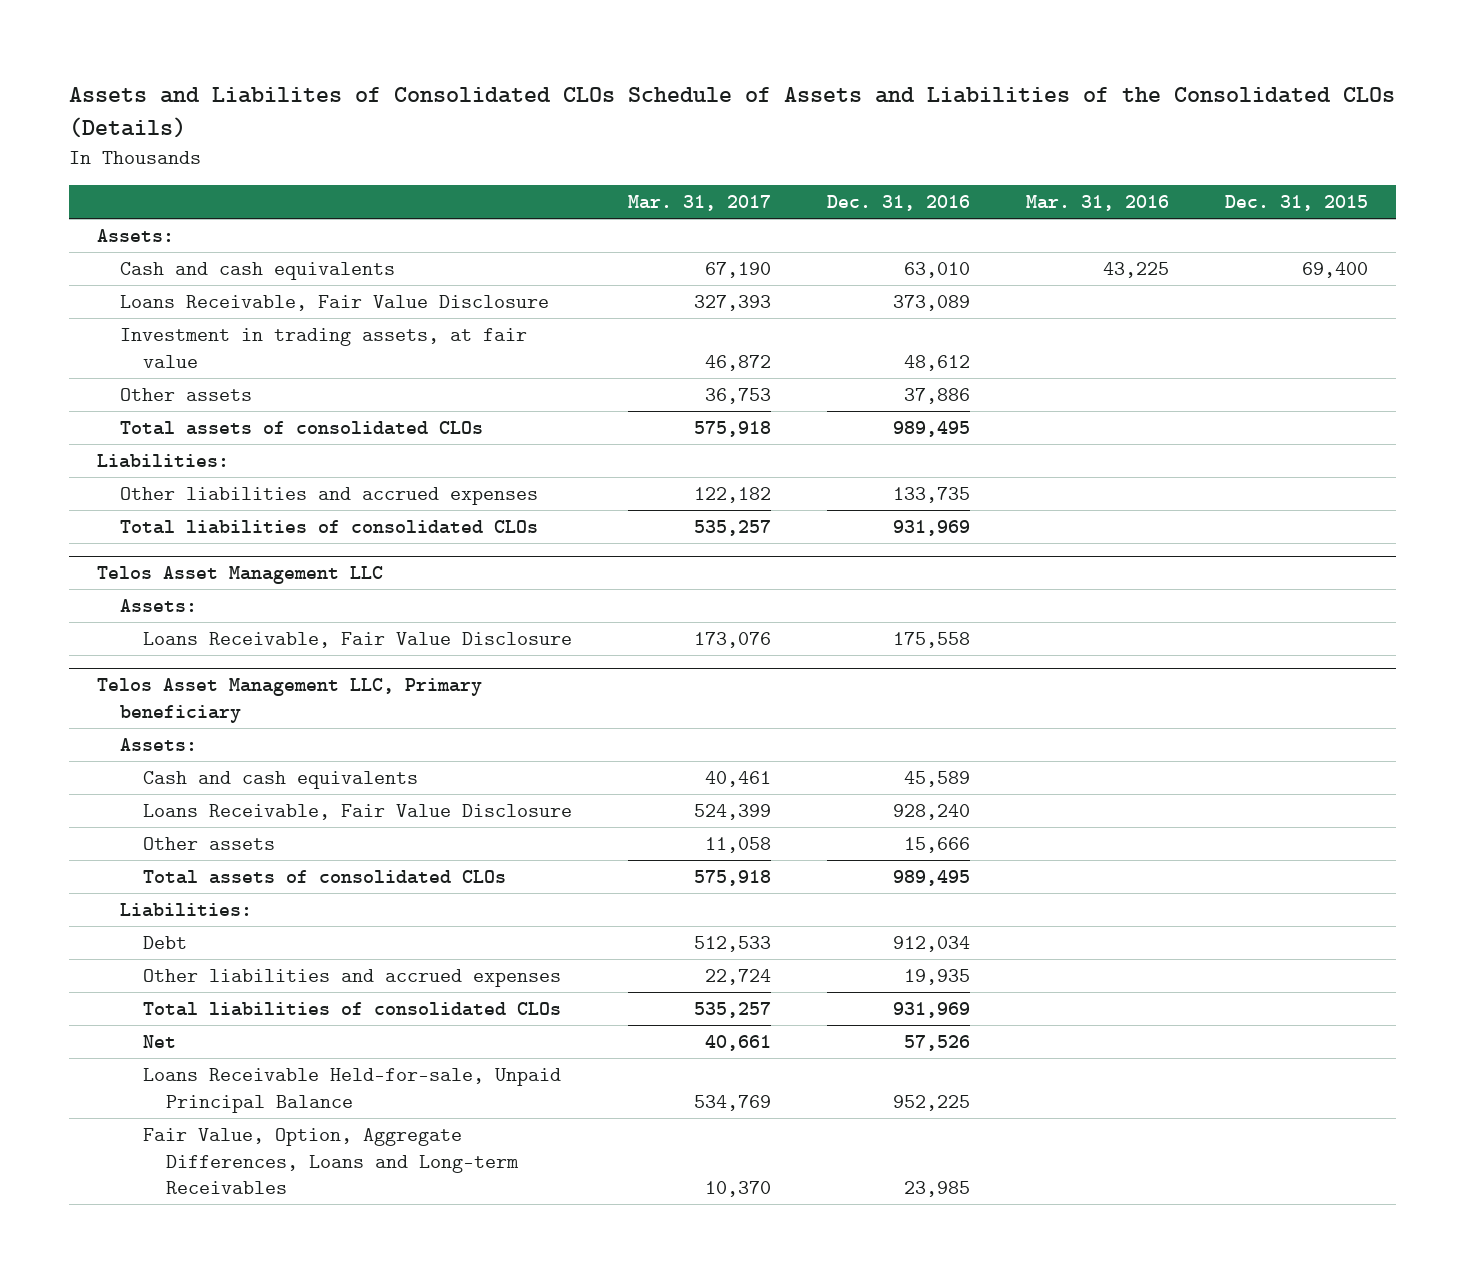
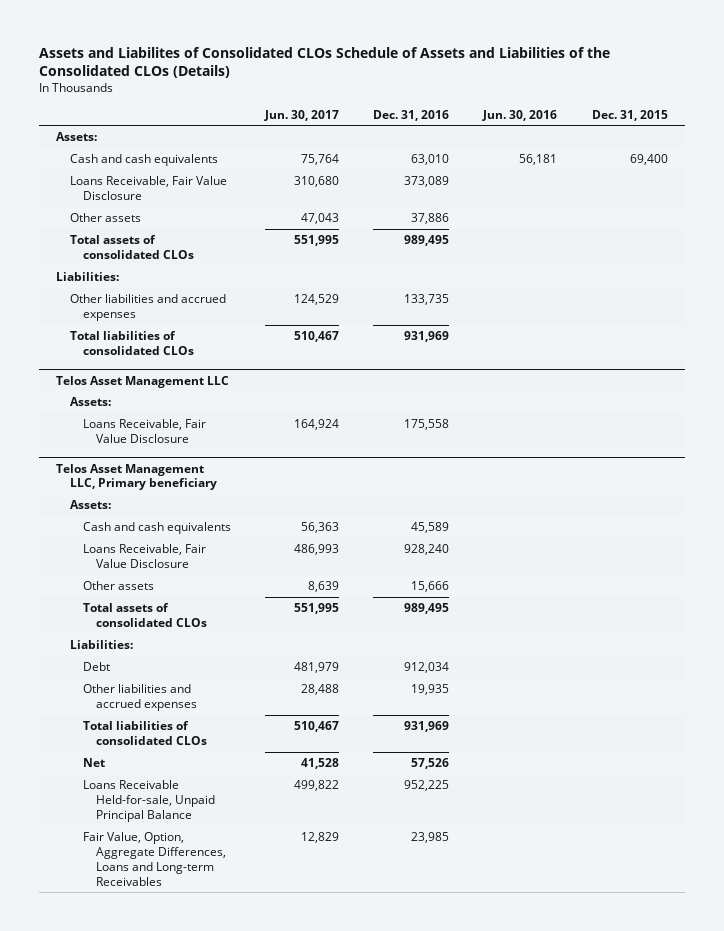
[628,195,772,212] Mar. 31, 2017 -> none
[1026,195,1170,212] Mar. 31, 2016 -> none
none -> [264,109,340,121] Jun. 30, 2017
none -> [482,109,558,121] Jun. 30, 2016
[120,327,528,368] Investment in trading assets, at fair value -> none

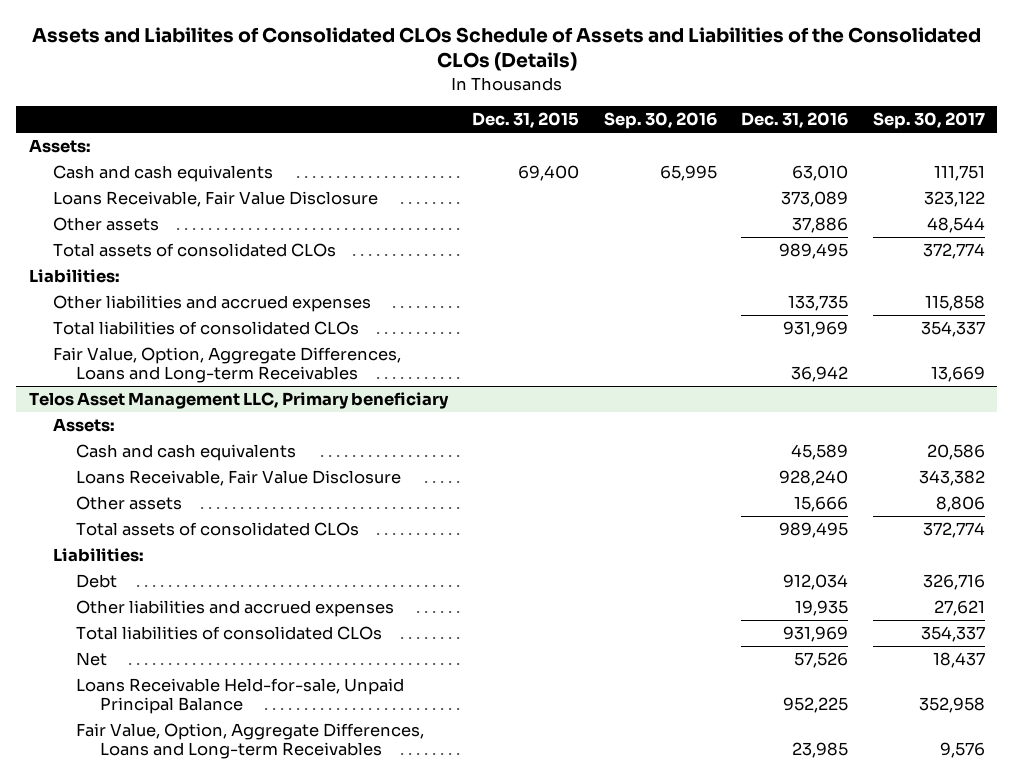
[264,109,340,121] Jun. 30, 2017 -> none
[482,109,558,121] Jun. 30, 2016 -> none
none -> [603,112,717,130] Sep. 30, 2016
none -> [872,112,985,130] Sep. 30, 2017
[56,375,230,388] Telos Asset Management LLC -> none
[69,397,111,407] Assets: -> none
[83,419,207,443] Loans Receivable, Fair Value Disclosure -> none
none -> [52,346,401,384] Fair Value, Option, Aggregate Differences, Loans and Long-term Receivables

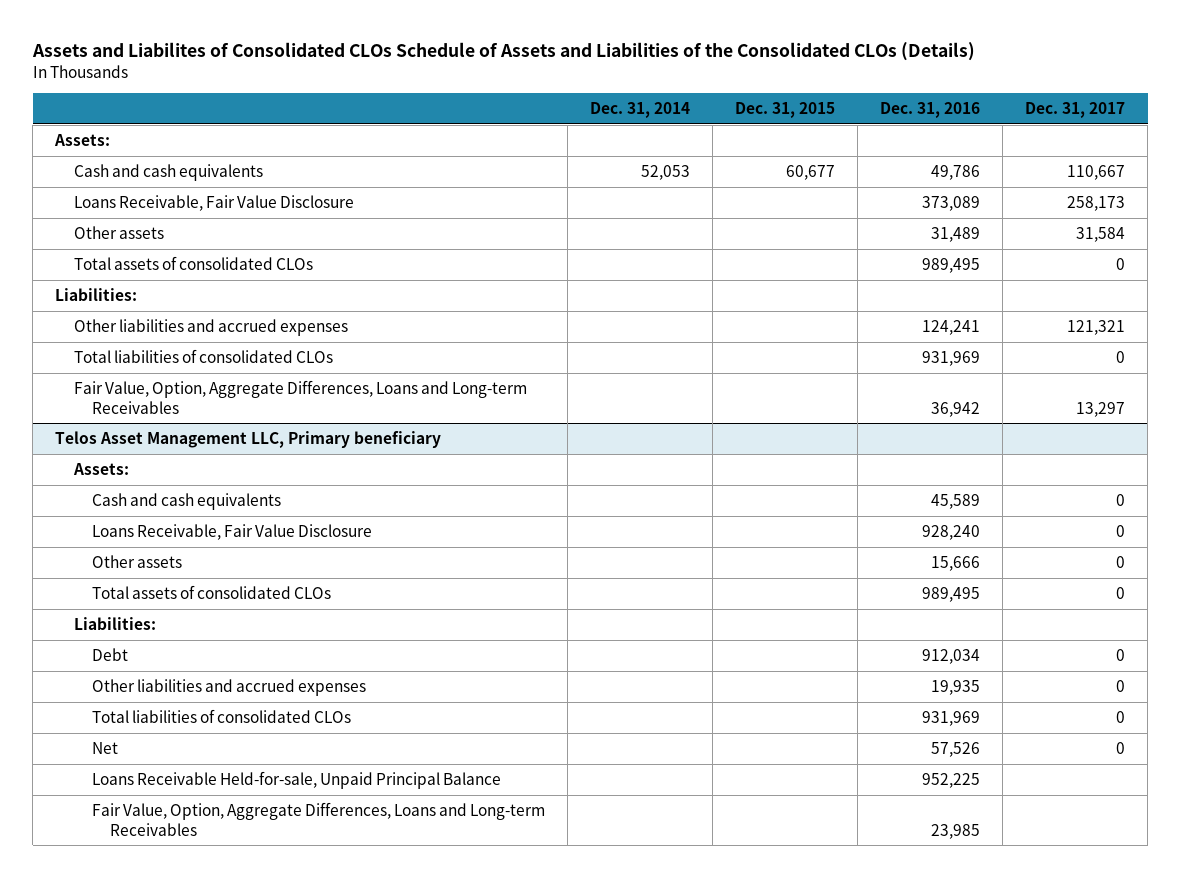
[603,112,717,130] Sep. 30, 2016 -> none
[872,112,985,130] Sep. 30, 2017 -> none
none -> [589,102,690,119] Dec. 31, 2014
none -> [1025,102,1126,119] Dec. 31, 2017
[518,164,580,181] 69,400 -> [785,165,835,181] 60,677
[792,164,849,181] 63,010 -> [931,165,981,181] 49,786
[792,216,849,233] 37,886 -> [931,227,981,243] 31,489
[788,294,849,311] 133,735 -> [922,320,981,336] 124,241

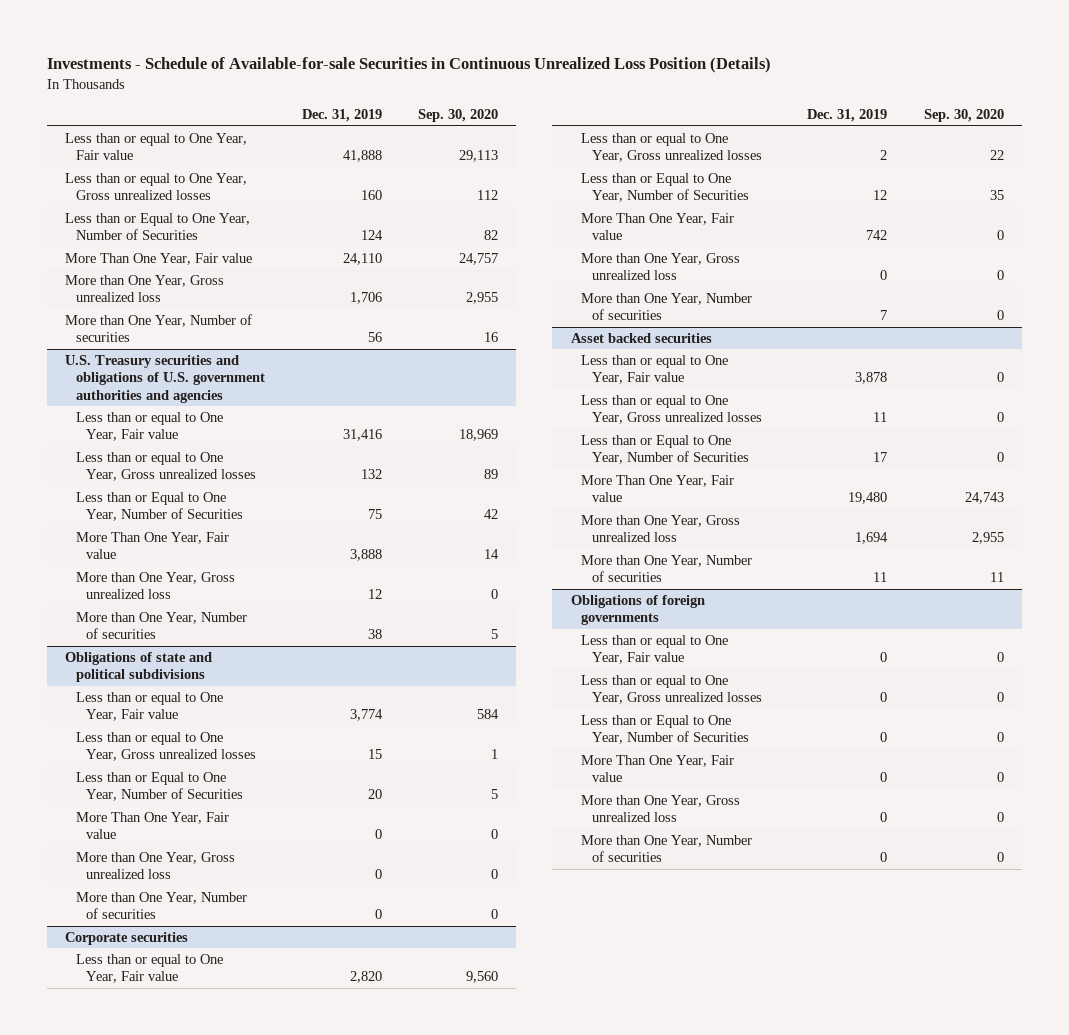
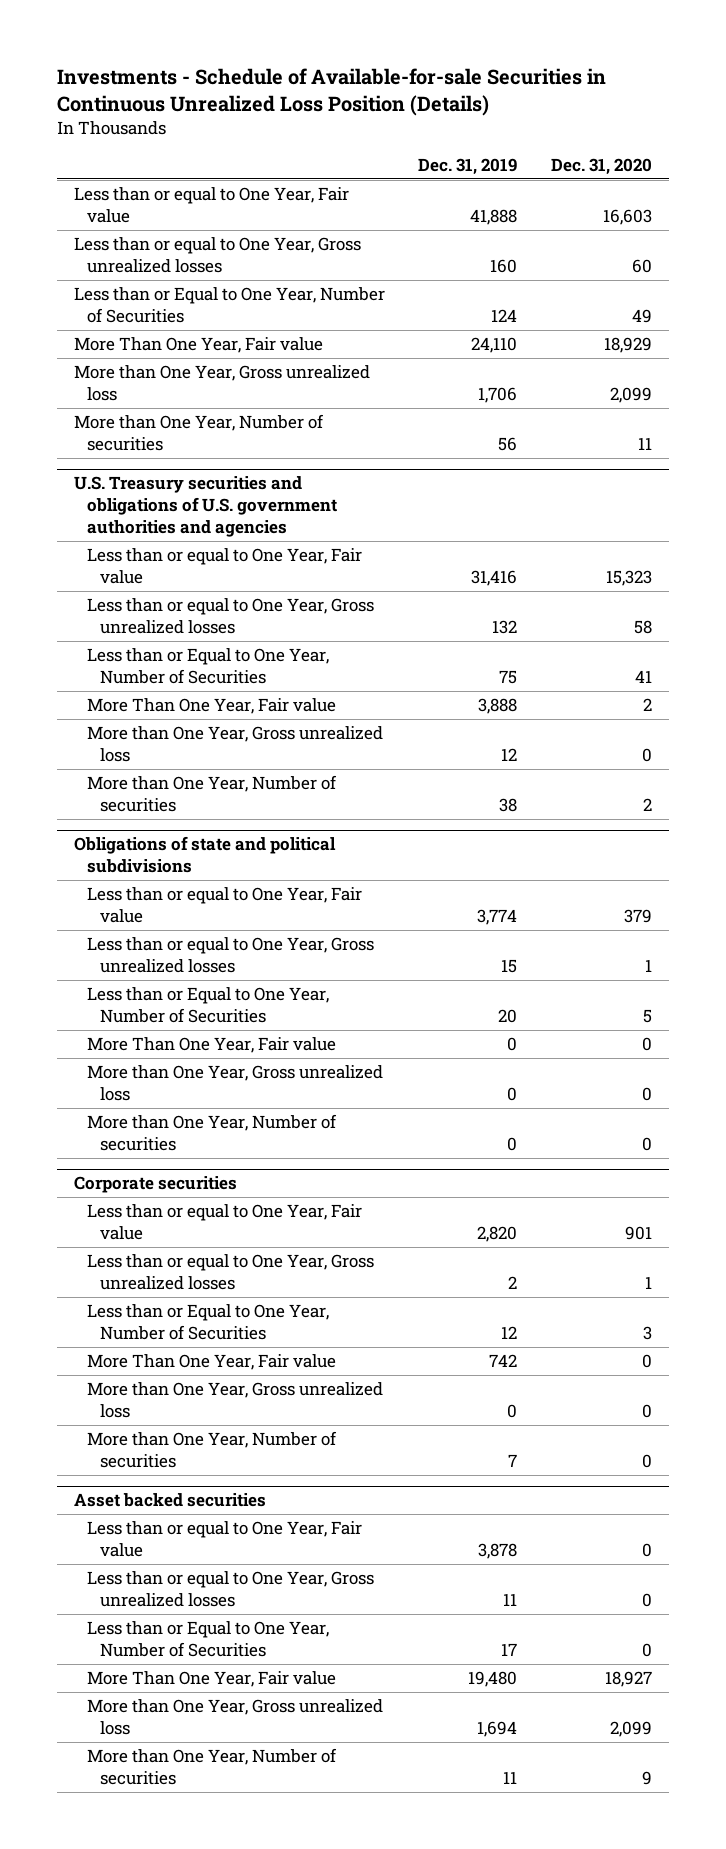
[418,109,499,123] Sep. 30, 2020 -> none
none -> [550,157,652,175] Dec. 31, 2020
[570,594,705,626] Obligations of foreign governments -> none
[581,634,729,665] Less than or equal to One Year, Fair value -> none
[581,674,762,705] Less than or equal to One Year, Gross unrealized losses -> none
[581,714,749,745] Less than or Equal to One Year, Number of Securities -> none
[581,754,735,783] More Than One Year, Fair value -> none
[581,794,741,823] More than One Year, Gross unrealized loss -> none
[581,834,753,863] More than One Year, Number of securities -> none

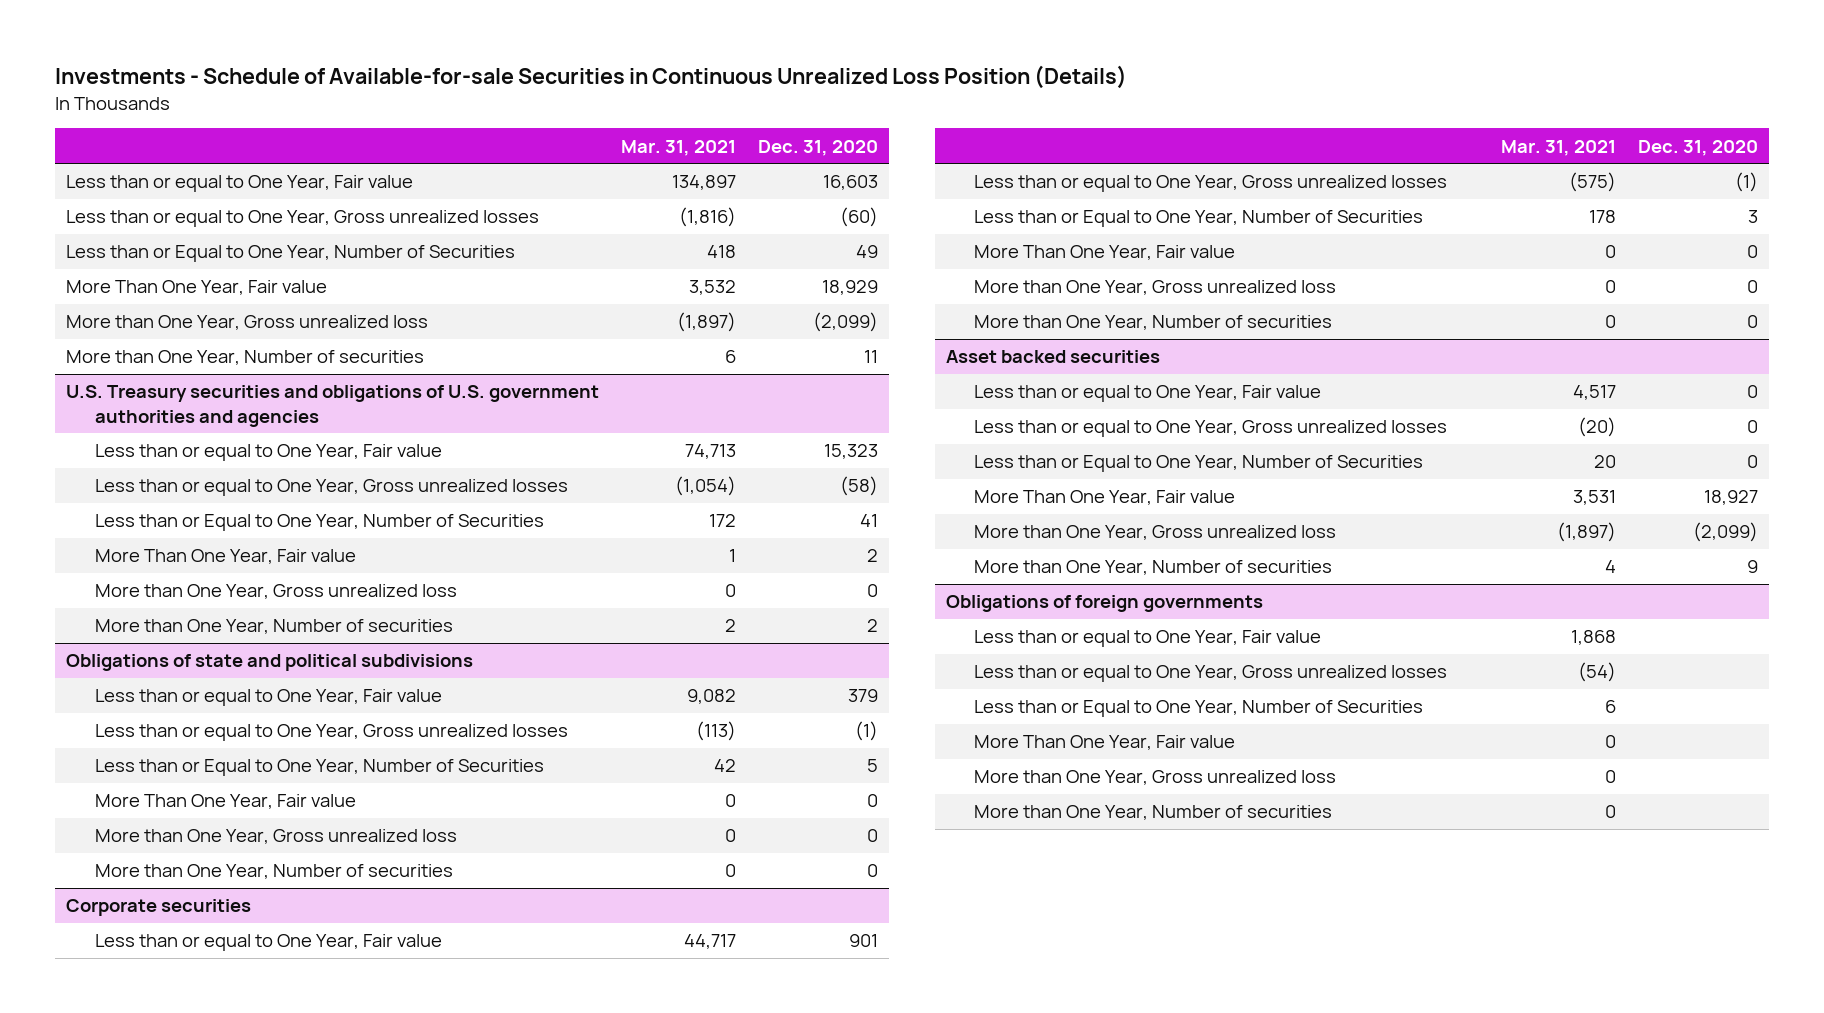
[418,157,518,175] Dec. 31, 2019 -> none
none -> [621,139,737,156] Mar. 31, 2021
[631,259,652,274] 60 -> [839,207,878,228] (60)
[609,387,652,404] 2,099 -> [812,312,878,333] (2,099)
[633,620,652,635] 58 -> [839,476,878,497] (58)
[644,959,652,973] 1 -> [854,721,878,742] (1)
[644,1276,652,1290] 1 -> [1734,172,1758,193] (1)
[609,1721,652,1738] 2,099 -> [1692,522,1758,543] (2,099)
none -> [946,595,1264,613] Obligations of foreign governments
none -> [974,630,1322,648] Less than or equal to One Year, Fair value
none -> [974,665,1448,683] Less than or equal to One Year, Gross unrealized losses
none -> [974,700,1424,718] Less than or Equal to One Year, Number of Securities
none -> [974,735,1236,751] More Than One Year, Fair value
none -> [974,770,1337,786] More than One Year, Gross unrealized loss
none -> [974,805,1333,821] More than One Year, Number of securities

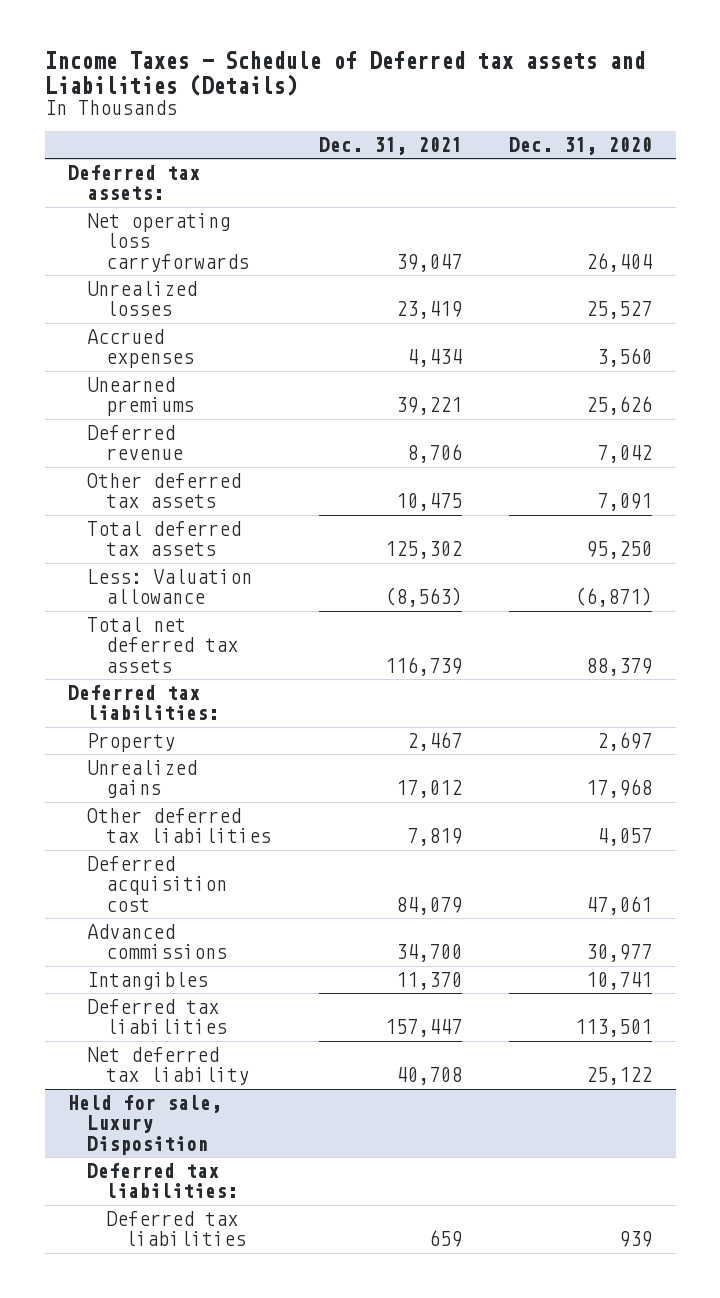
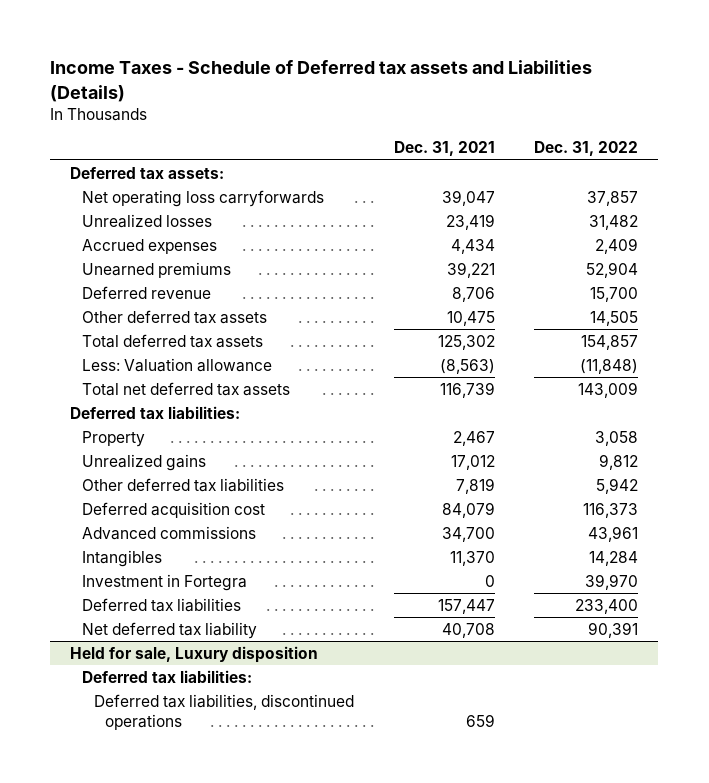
[509,137,653,156] Dec. 31, 2020 -> none
none -> [534,141,639,157] Dec. 31, 2022
none -> [81,573,247,591] Investment in Fortegra
[68,1094,223,1156] Held for sale, Luxury Disposition -> [70,645,319,663] Held for sale, Luxury disposition
[106,1210,246,1247] Deferred tax liabilities -> [93,693,354,730] Deferred tax liabilities, discontinued operations

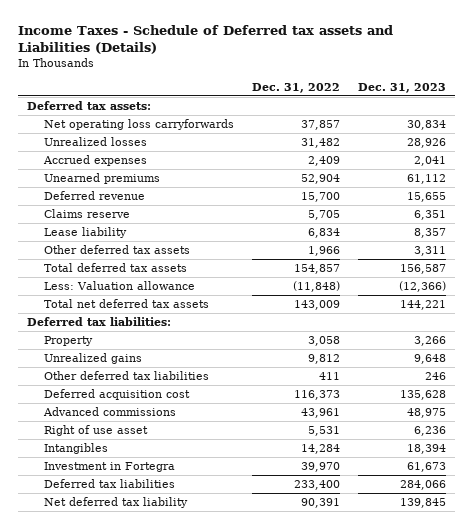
[393,141,495,157] Dec. 31, 2021 -> none
none -> [358,82,447,93] Dec. 31, 2023
none -> [43,208,130,218] Claims reserve
none -> [43,226,127,238] Lease liability
[590,310,639,326] 14,505 -> [307,245,340,256] 1,966
[596,477,639,494] 5,942 -> [318,371,340,380] 411
none -> [43,424,148,436] Right of use asset
[70,645,319,663] Held for sale, Luxury disposition -> none
[81,669,252,683] Deferred tax liabilities: -> none
[93,693,354,730] Deferred tax liabilities, discontinued operations -> none

